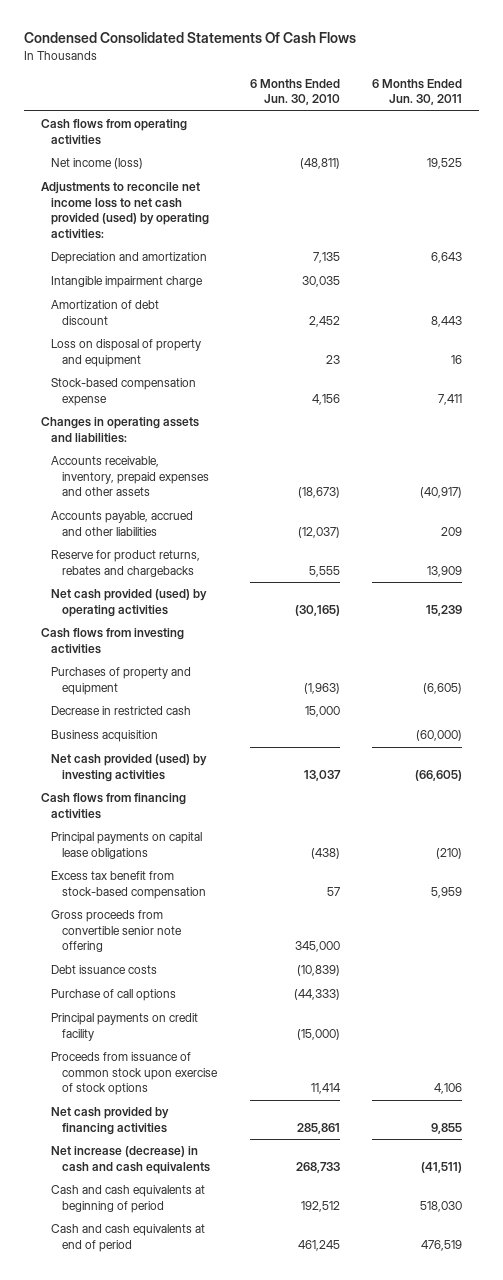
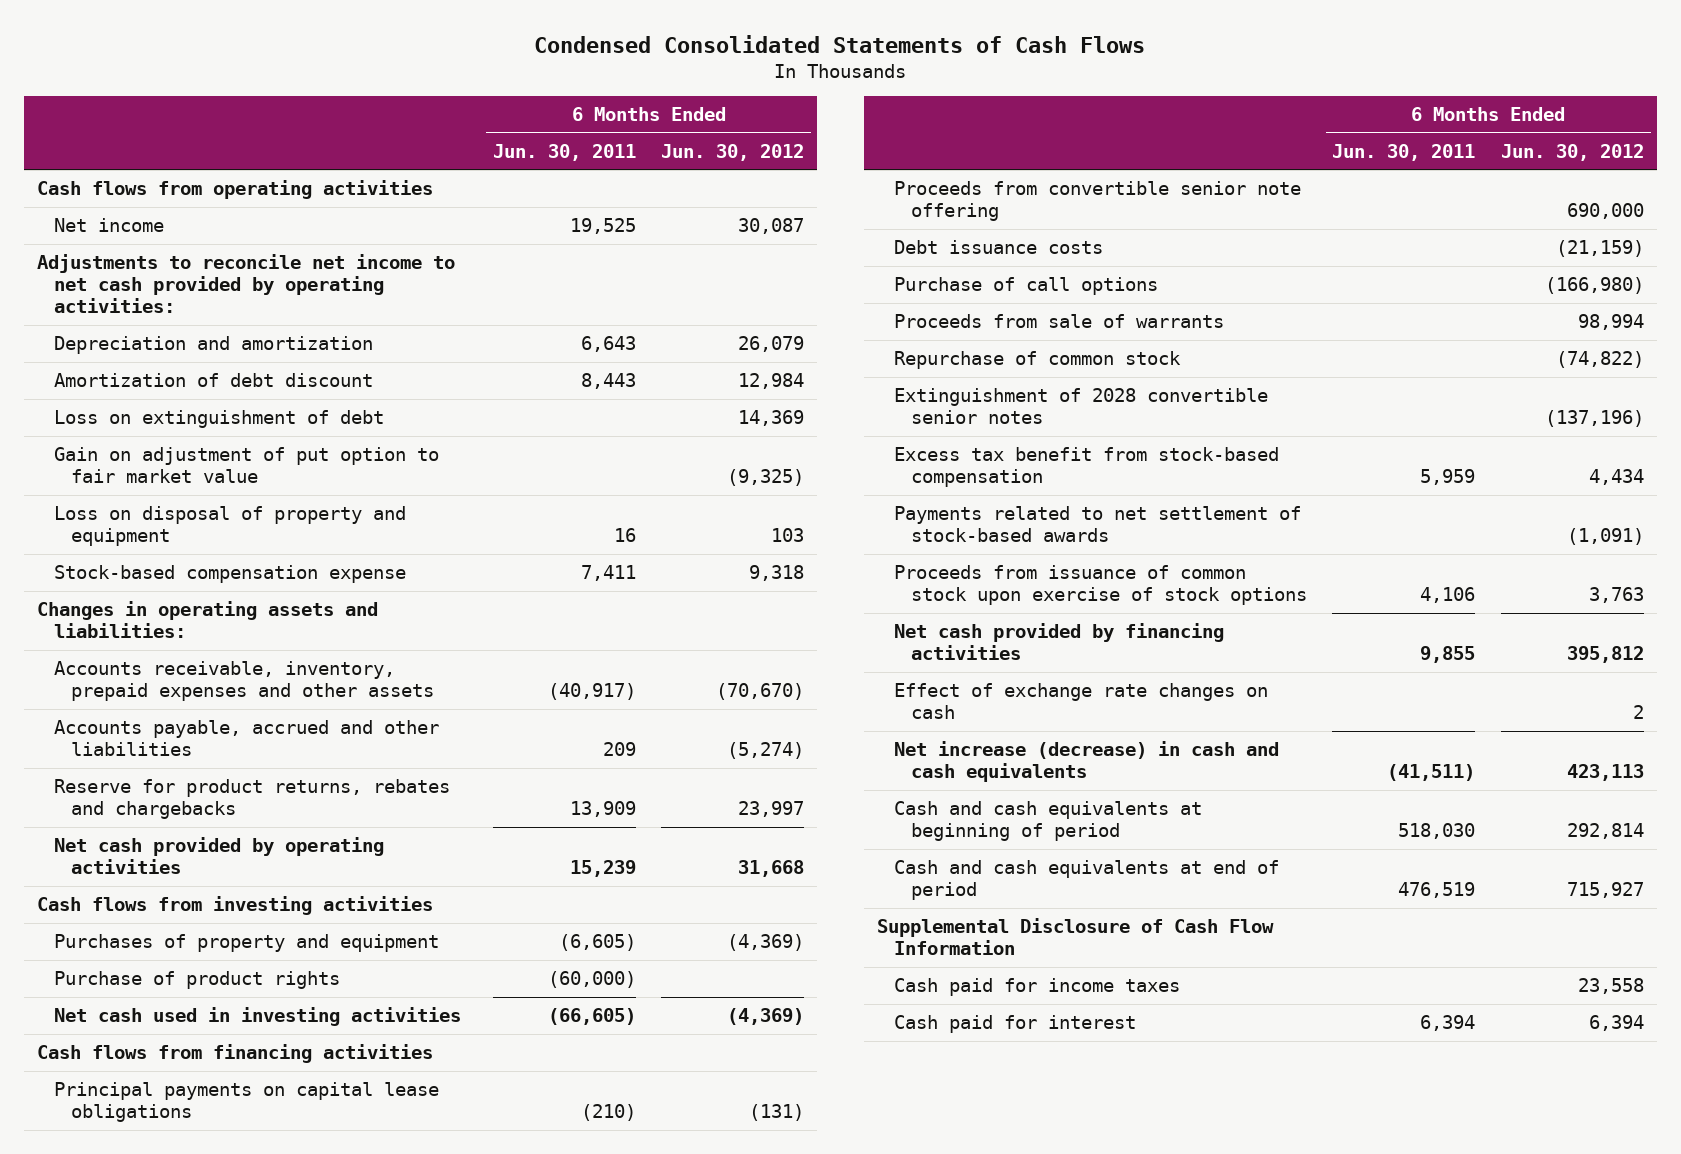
[24,32,357,44] Condensed Consolidated Statements Of Cash Flows -> [534,34,1146,53] Condensed Consolidated Statements of Cash Flows
[249,78,340,106] 6 Months Ended Jun. 30, 2010 -> none
none -> [661,143,805,161] Jun. 30, 2012
[51,158,144,170] Net income (loss) -> [53,218,164,233] Net income
[40,182,210,239] Adjustments to reconcile net income loss to net cash provided (used) by operating activities: -> [36,254,455,314] Adjustments to reconcile net income to net cash provided by operating activities:
[51,276,204,289] Intangible impairment charge -> none
none -> [53,410,384,429] Loss on extinguishment of debt
none -> [53,447,439,484] Gain on adjustment of put option to fair market value
[51,589,208,617] Net cash provided (used) by operating activities -> [53,837,384,875] Net cash provided by operating activities
[51,706,192,716] Decrease in restricted cash -> none
[51,730,159,743] Business acquisition -> none
none -> [53,971,340,990] Purchase of product rights
[51,754,208,782] Net cash provided (used) by investing activities -> [53,1007,461,1027] Net cash used in investing activities
[51,910,183,953] Gross proceeds from convertible senior note offering -> [893,181,1301,222] Proceeds from convertible senior note offering
[51,1013,199,1041] Principal payments on credit facility -> none
none -> [893,314,1224,329] Proceeds from sale of warrants
none -> [893,351,1181,370] Repurchase of common stock
none -> [893,388,1268,425] Extinguishment of 2028 convertible senior notes
[51,871,207,899] Excess tax benefit from stock-based compensation -> [893,447,1279,488] Excess tax benefit from stock-based compensation
none -> [893,506,1301,543] Payments related to net settlement of stock-based awards
none -> [893,683,1268,720] Effect of exchange rate changes on cash
none -> [876,918,1274,956] Supplemental Disclosure of Cash Flow Information
none -> [893,978,1180,997] Cash paid for income taxes
none -> [893,1015,1136,1034] Cash paid for interest

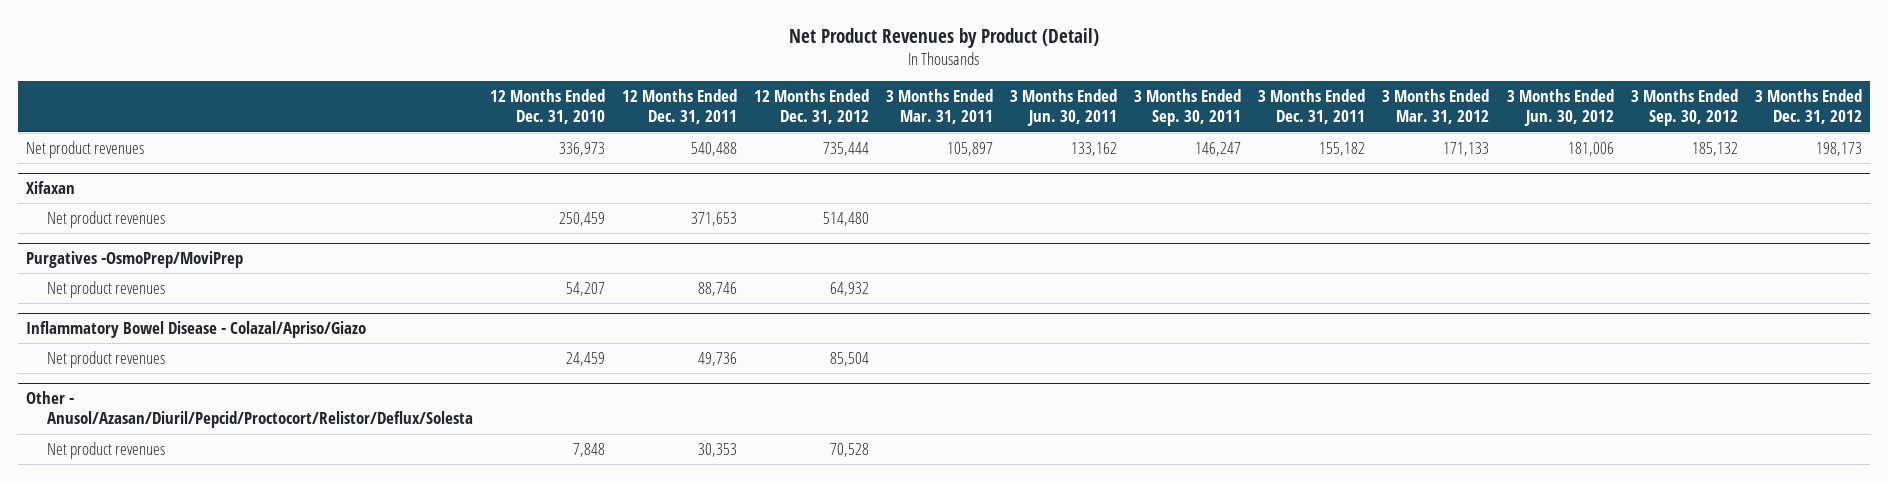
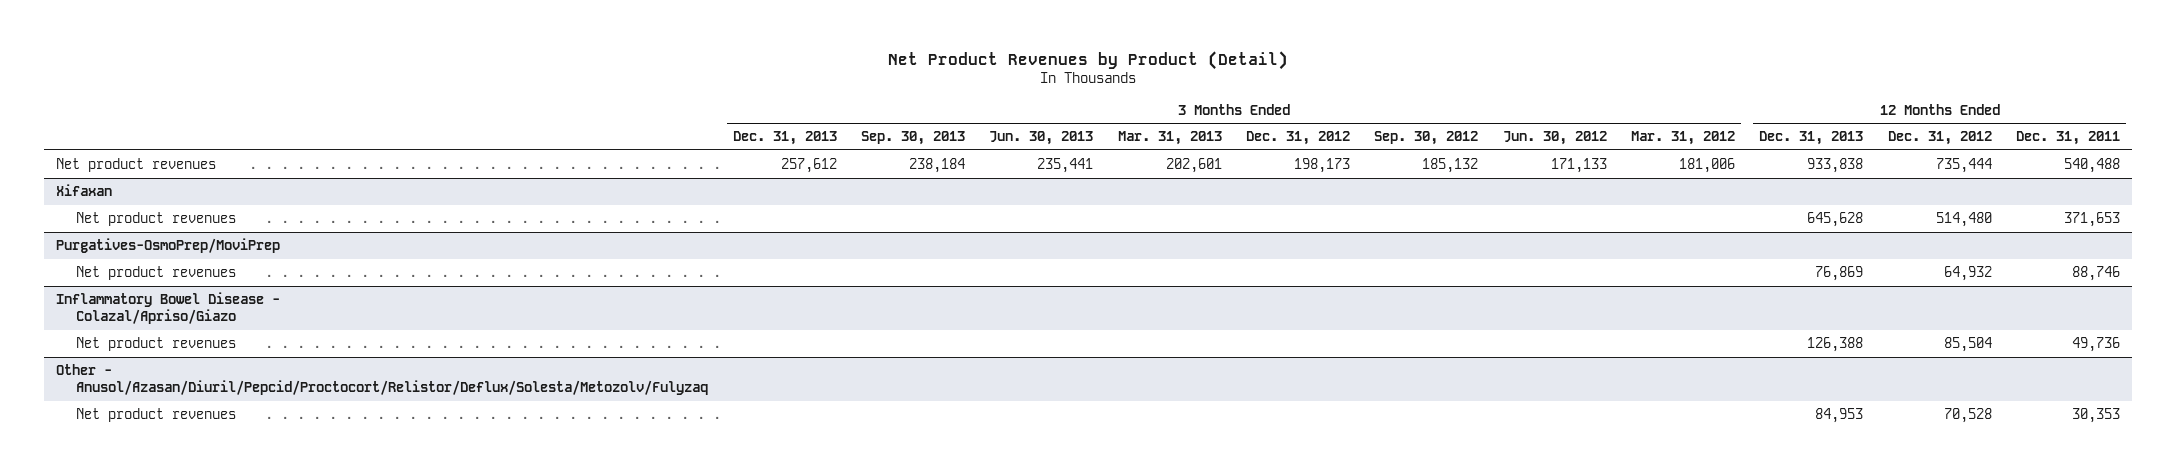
[490,89,606,125] 12 Months Ended Dec. 31, 2010 -> none
[886,89,994,125] 3 Months Ended Mar. 31, 2011 -> none
[1010,89,1118,127] 3 Months Ended Jun. 30, 2011 -> none
[1134,89,1242,127] 3 Months Ended Sep. 30, 2011 -> none
[1258,89,1366,125] 3 Months Ended Dec. 31, 2011 -> none
none -> [732,131,837,146] Dec. 31, 2013
none -> [861,131,966,146] Sep. 30, 2013
none -> [989,131,1094,146] Jun. 30, 2013
none -> [1117,131,1222,146] Mar. 31, 2013
none -> [1759,131,1864,146] Dec. 31, 2013
[1443,141,1490,156] 171,133 -> [1679,158,1736,174] 181,006
[1567,141,1614,156] 181,006 -> [1550,158,1607,174] 171,133
[26,250,244,268] Purgatives -OsmoPrep/MoviPrep -> [55,238,280,254] Purgatives-OsmoPrep/MoviPrep
[26,390,474,429] Other - Anusol/Azasan/Diuril/Pepcid/Proctocort/Relistor/Deflux/Solesta -> [55,364,709,396] Other - Anusol/Azasan/Diuril/Pepcid/Proctocort/Relistor/Deflux/Solesta/Metozolv/Fulyzaq

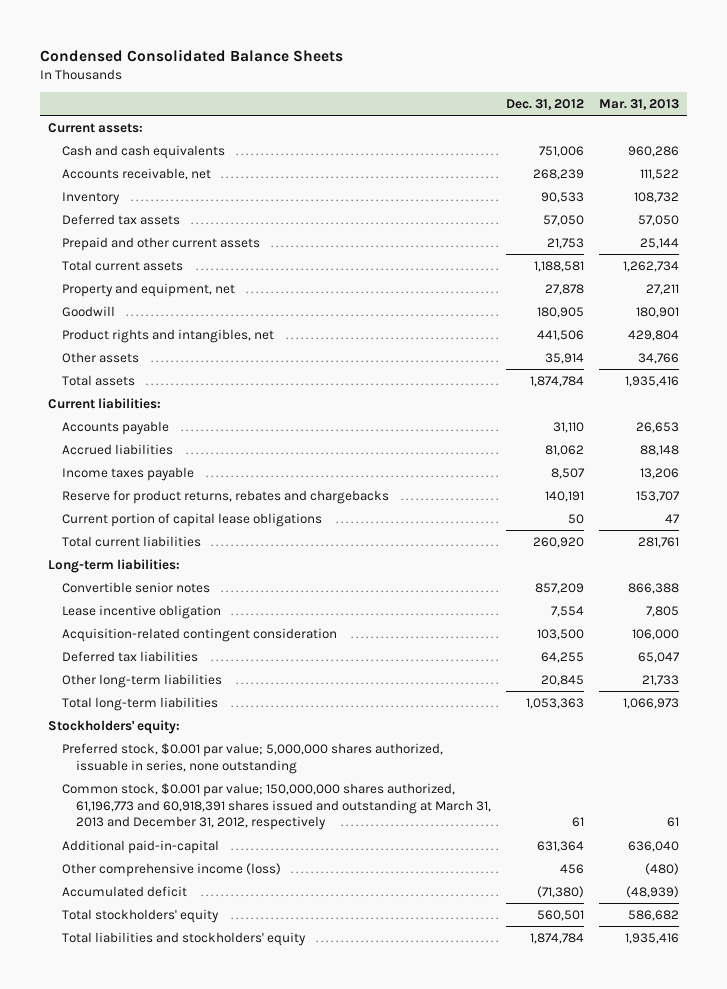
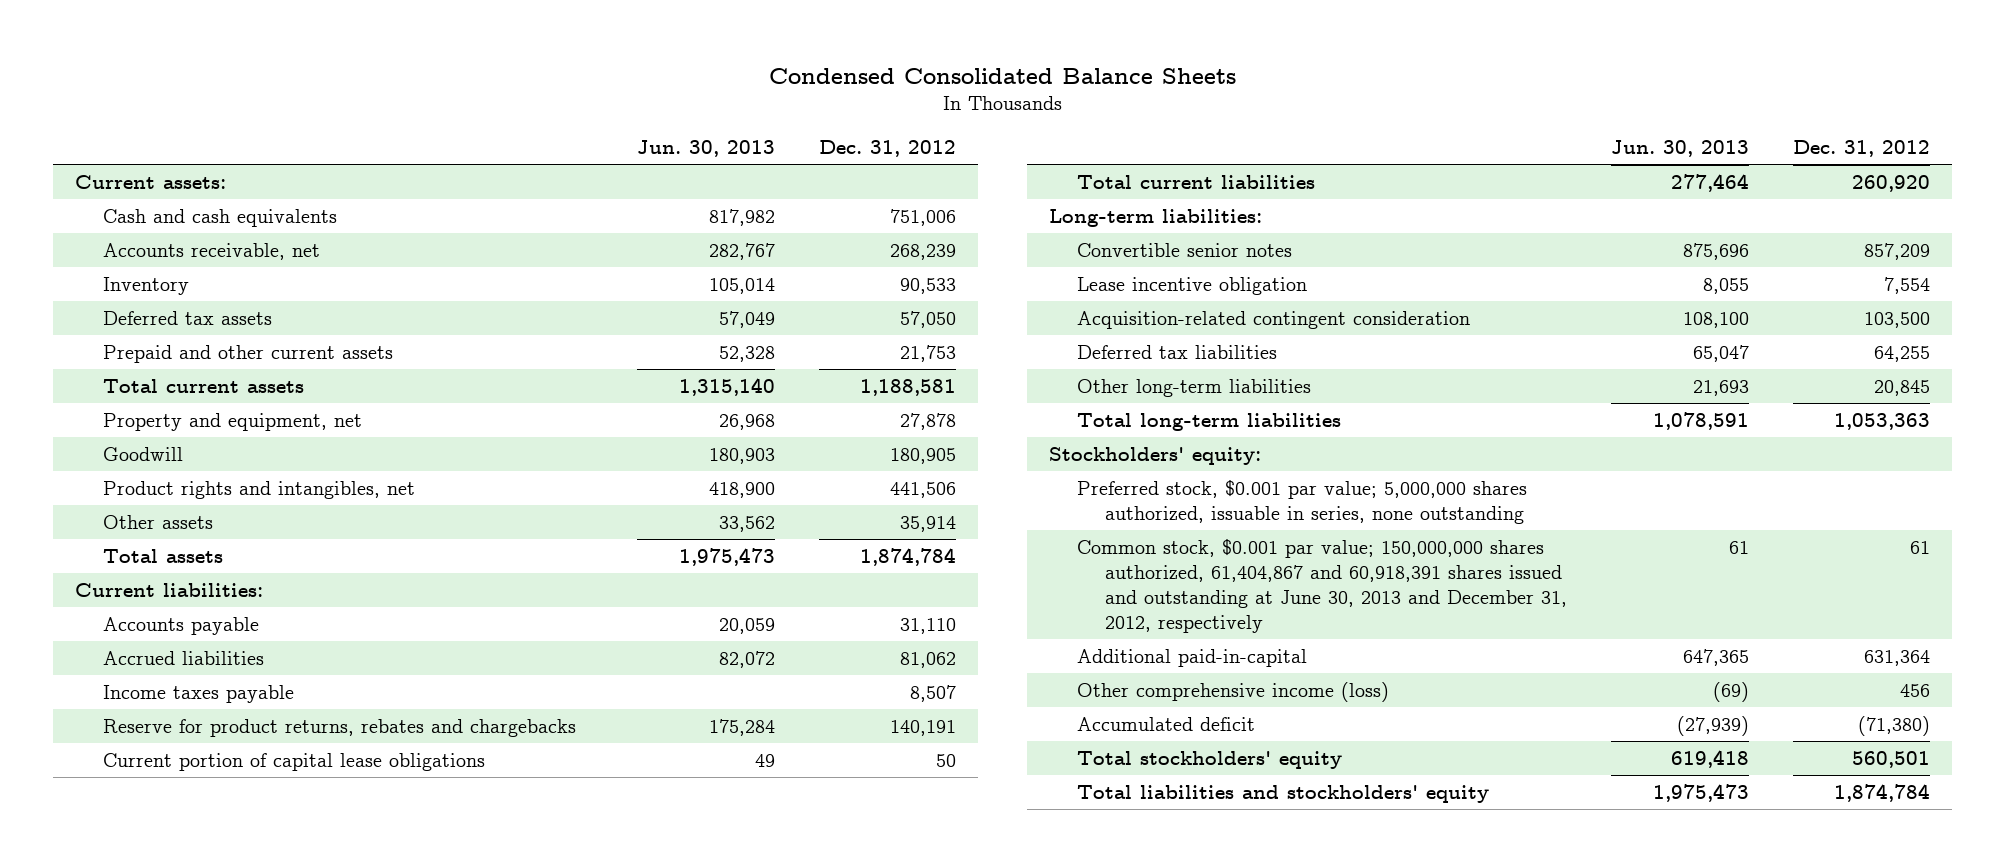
[599,98,680,110] Mar. 31, 2013 -> none
none -> [637,139,776,157] Jun. 30, 2013
[61,782,491,831] Common stock, $0.001 par value; 150,000,000 shares authorized, 61,196,773 and 60,918,391 shares issued and outstanding at March 31, 2013 and December 31, 2012, respectively -> [1077,538,1568,633] Common stock, $0.001 par value; 150,000,000 shares authorized, 61,404,867 and 60,918,391 shares issued and outstanding at June 30, 2013 and December 31, 2012, respectively

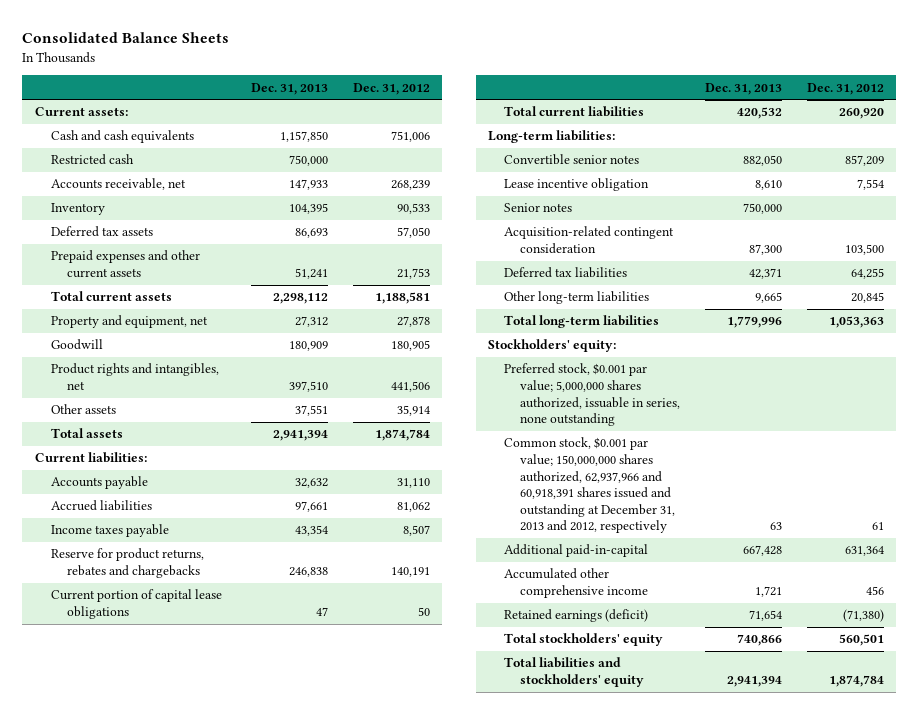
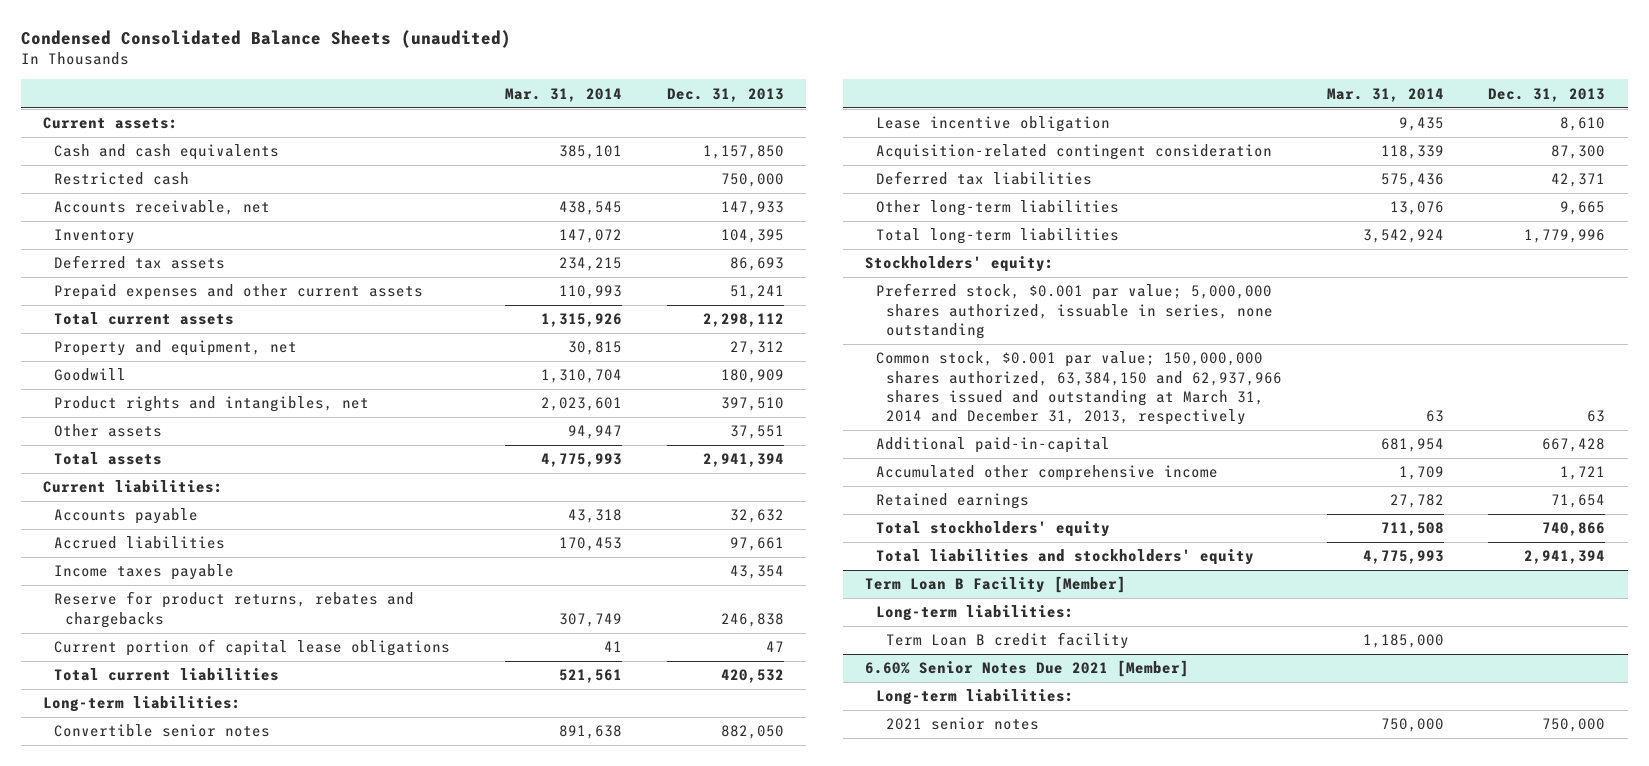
[22,32,230,44] Consolidated Balance Sheets -> [21,30,512,49] Condensed Consolidated Balance Sheets (unaudited)
[352,82,430,95] Dec. 31, 2012 -> none
none -> [505,87,623,102] Mar. 31, 2014
[504,203,573,213] Senior notes -> none
[504,437,676,534] Common stock, $0.001 par value; 150,000,000 shares authorized, 62,937,966 and 60,918,391 shares issued and outstanding at December 31, 2013 and 2012, respectively -> [875,351,1283,426] Common stock, $0.001 par value; 150,000,000 shares authorized, 63,384,150 and 62,937,966 shares issued and outstanding at March 31, 2014 and December 31, 2013, respectively
[504,609,649,623] Retained earnings (deficit) -> [875,493,1029,510] Retained earnings
none -> [865,576,1127,594] Term Loan B Facility [Member]
none -> [875,605,1074,622] Long-term liabilities:
none -> [886,632,1130,650] Term Loan B credit facility
none -> [865,660,1190,678] 6.60% Senior Notes Due 2021 [Member]
none -> [875,689,1074,706] Long-term liabilities:
none -> [886,717,1040,731] 2021 senior notes

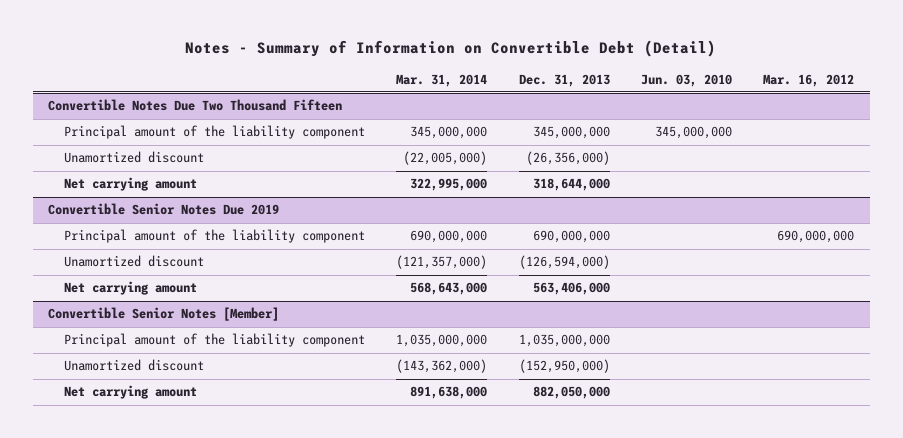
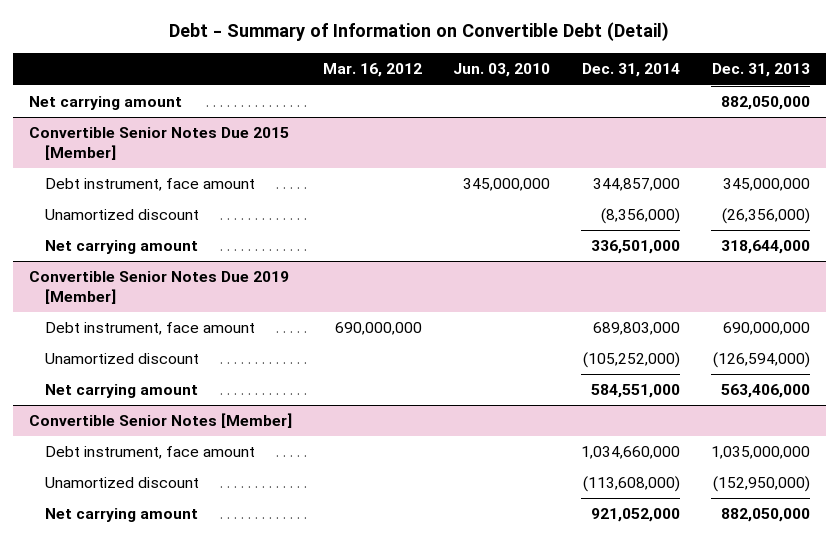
[185,40,717,58] Notes - Summary of Information on Convertible Debt (Detail) -> [169,22,670,42] Debt - Summary of Information on Convertible Debt (Detail)
[396,73,488,87] Mar. 31, 2014 -> none
none -> [582,63,681,78] Dec. 31, 2014
none -> [28,96,182,111] Net carrying amount
[48,99,343,112] Convertible Notes Due Two Thousand Fifteen -> [28,127,289,160] Convertible Senior Notes Due 2015 [Member]
[64,125,366,140] Principal amount of the liability component -> [45,178,256,192] Debt instrument, face amount
[48,203,280,216] Convertible Senior Notes Due 2019 -> [28,271,289,304] Convertible Senior Notes Due 2019 [Member]
[64,229,366,244] Principal amount of the liability component -> [45,322,256,336] Debt instrument, face amount
[64,333,366,348] Principal amount of the liability component -> [45,446,256,460] Debt instrument, face amount

